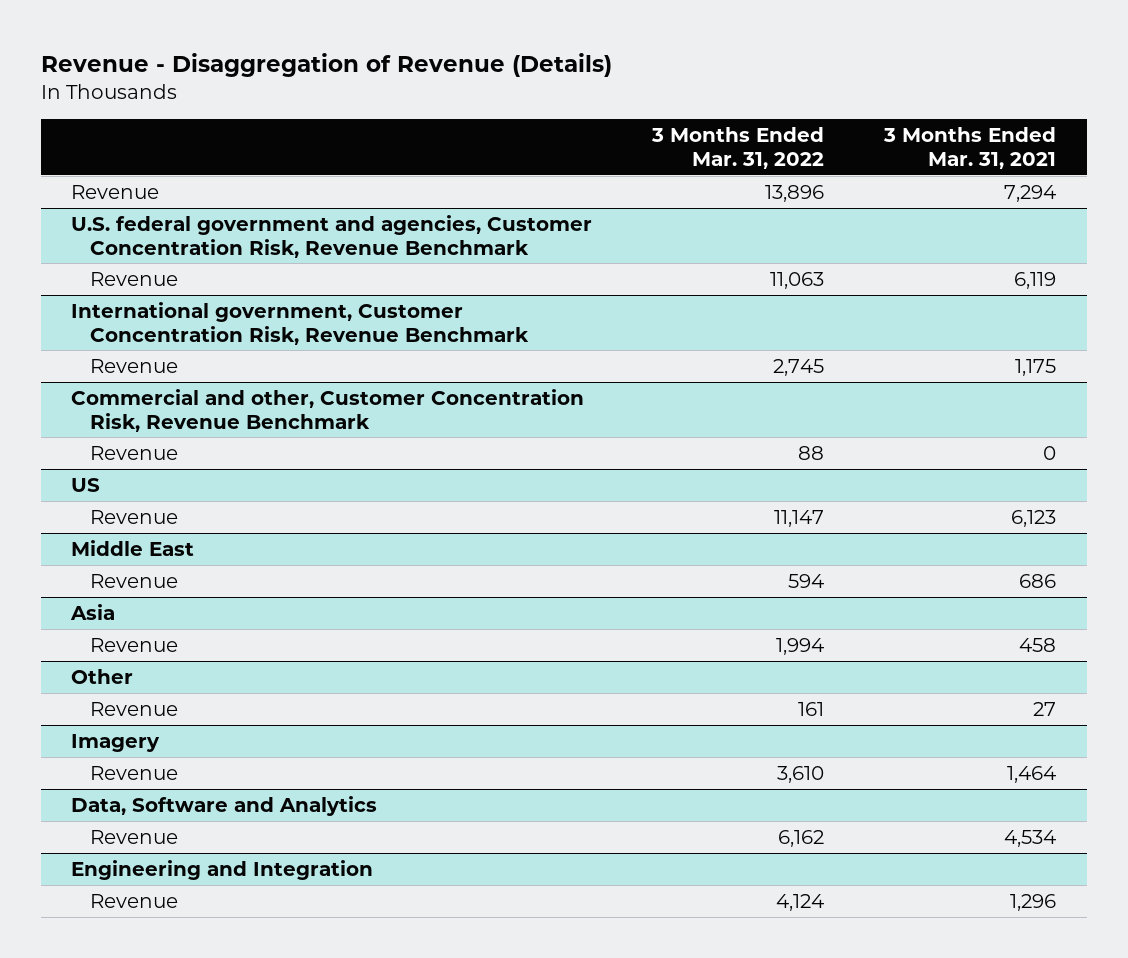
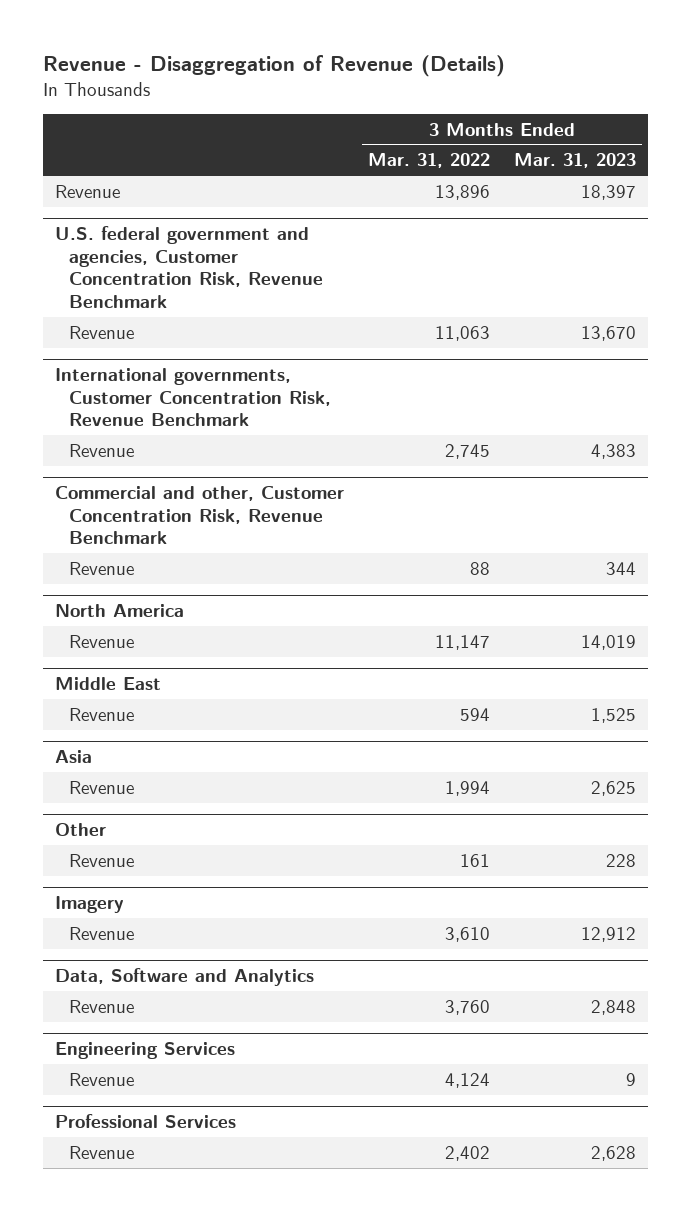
[883,127,1057,169] 3 Months Ended Mar. 31, 2021 -> none
none -> [513,153,636,169] Mar. 31, 2023
[71,301,529,345] International government, Customer Concentration Risk, Revenue Benchmark -> [54,368,331,427] International governments, Customer Concentration Risk, Revenue Benchmark
[71,477,101,492] US -> [54,604,184,618] North America
[71,859,374,880] Engineering and Integration -> none
[778,829,825,847] 6,162 -> [444,999,490,1015] 3,760
none -> [54,1042,235,1060] Engineering Services
none -> [54,1114,236,1129] Professional Services
none -> [68,1145,134,1159] Revenue

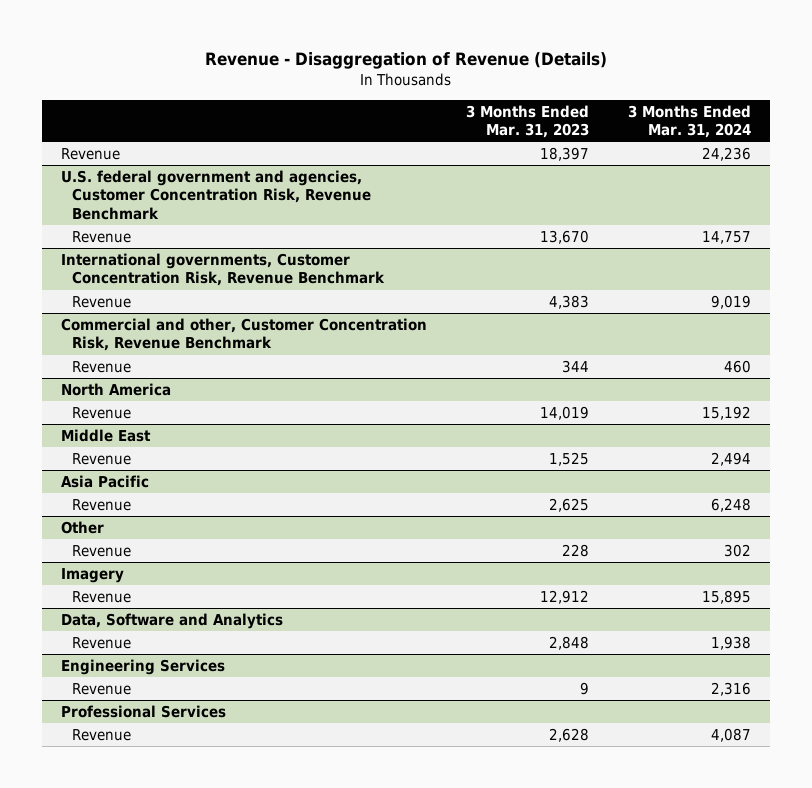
[367,153,490,169] Mar. 31, 2022 -> none
none -> [627,104,751,139] 3 Months Ended Mar. 31, 2024
[54,750,92,764] Asia -> [61,475,150,489] Asia Pacific

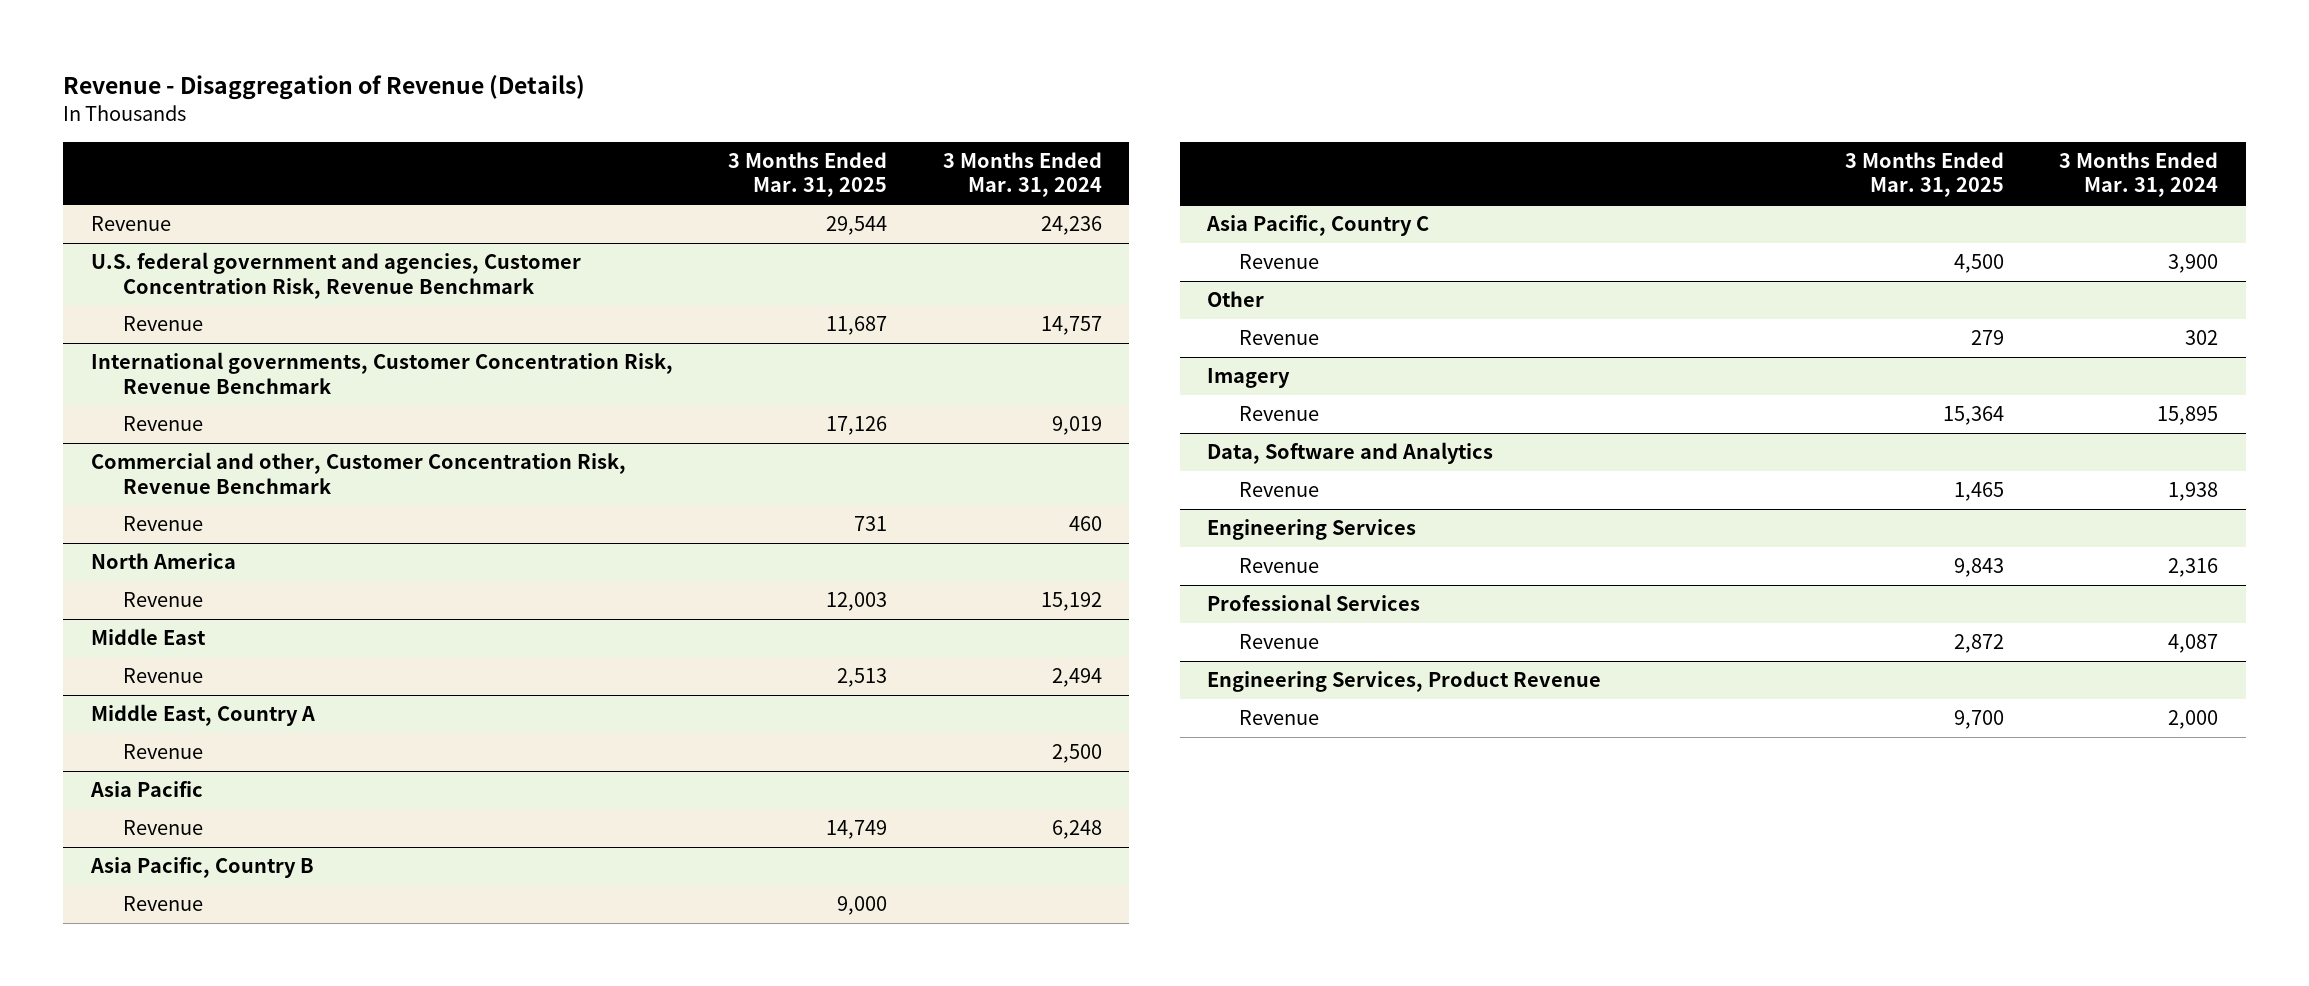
[465,104,589,139] 3 Months Ended Mar. 31, 2023 -> none
none -> [728,151,888,198] 3 Months Ended Mar. 31, 2025
none -> [90,704,315,727] Middle East, Country A
none -> [122,744,203,760] Revenue
none -> [89,857,314,879] Asia Pacific, Country B
none -> [122,896,203,912] Revenue
none -> [1206,215,1430,237] Asia Pacific, Country C
none -> [1239,254,1320,270] Revenue
none -> [1207,671,1602,693] Engineering Services, Product Revenue
none -> [1239,710,1320,726] Revenue

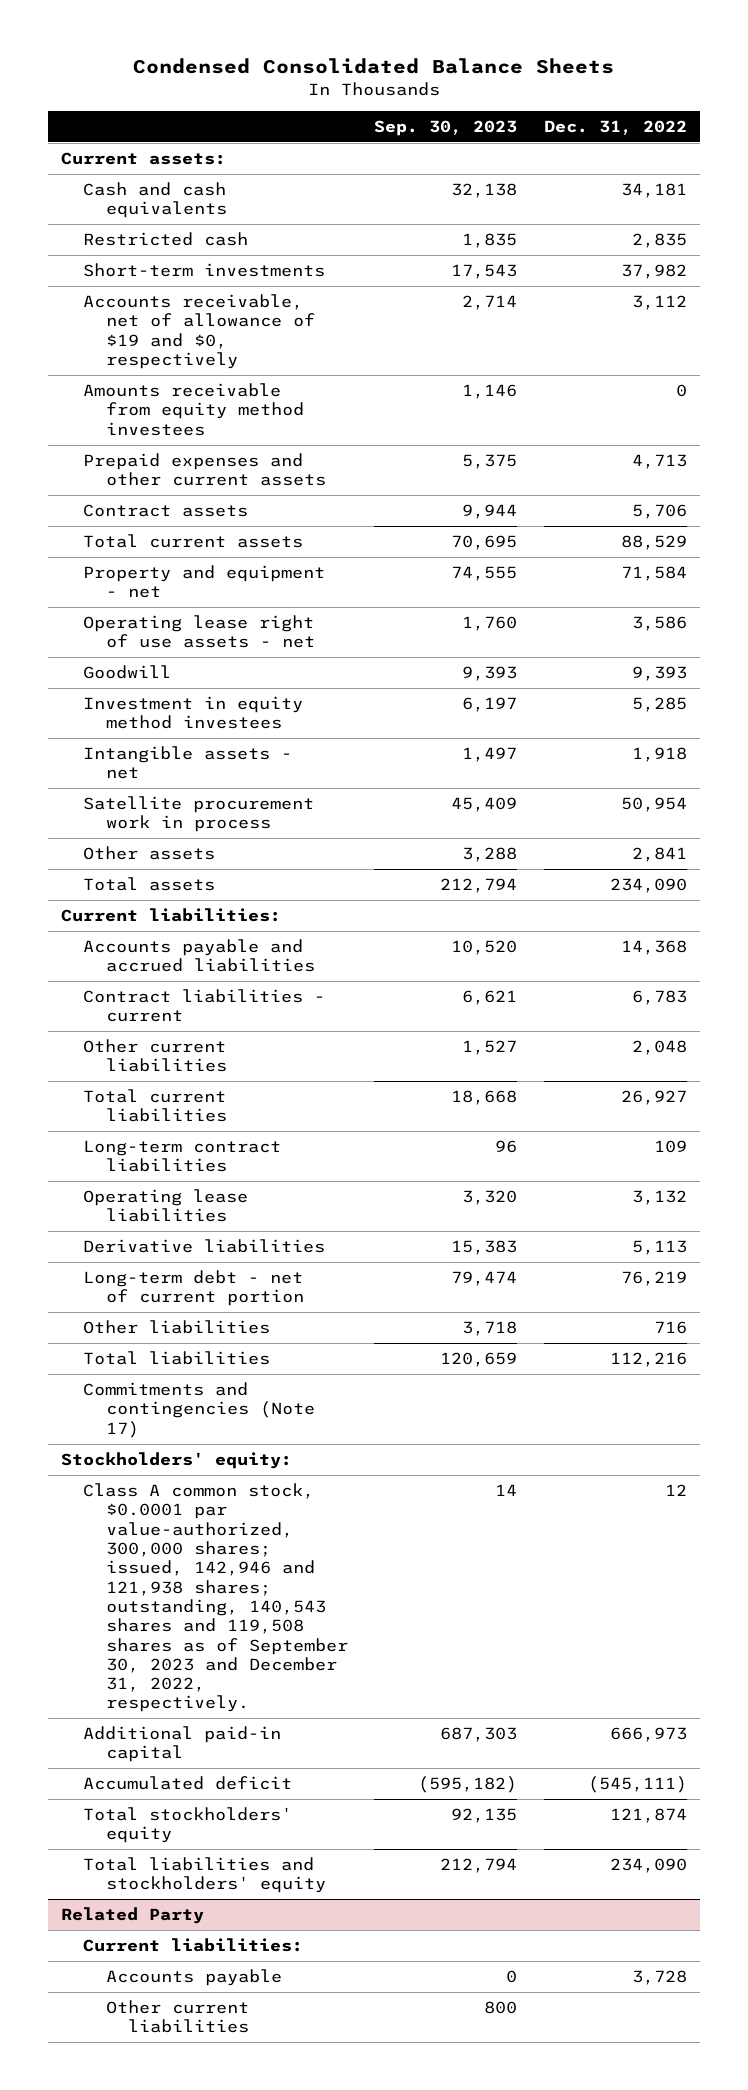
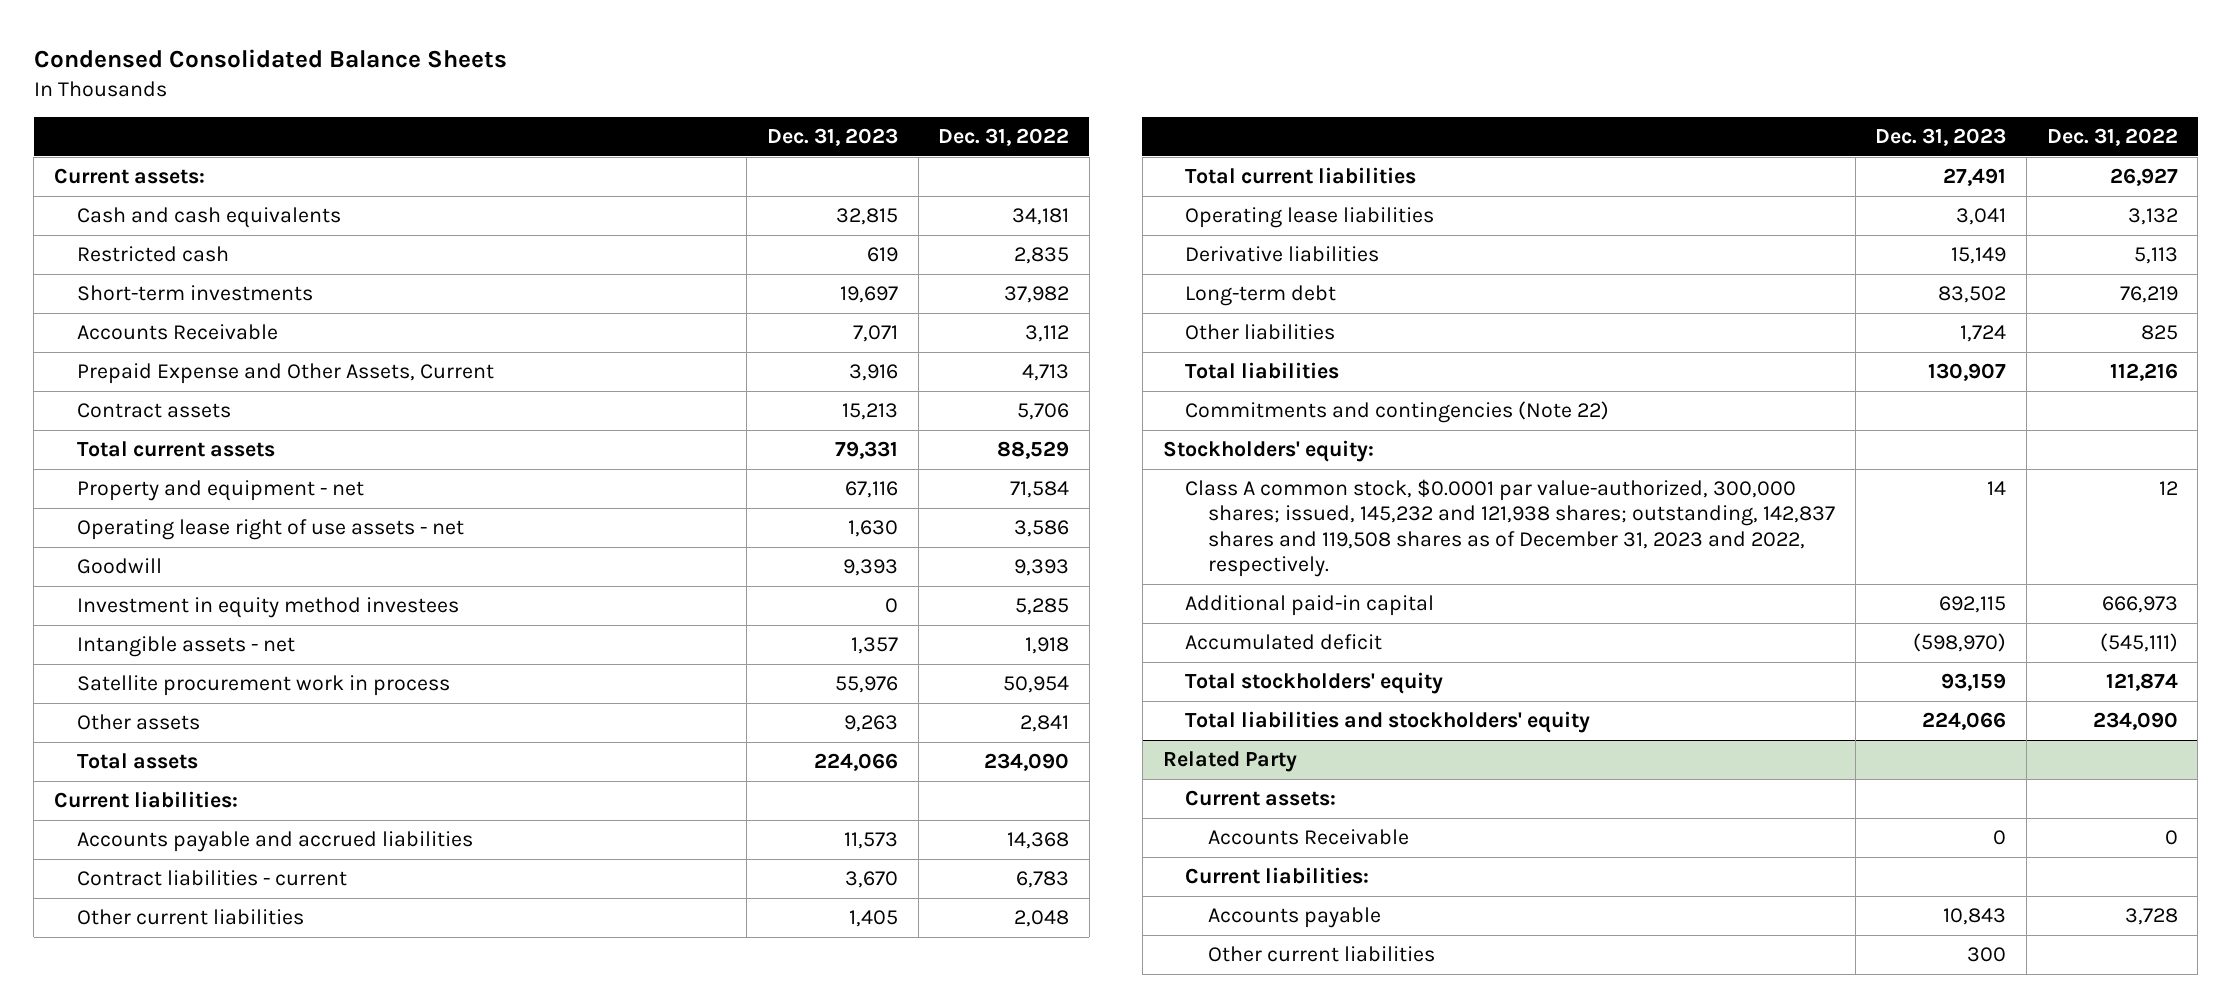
[374,120,518,137] Sep. 30, 2023 -> none
none -> [766,128,898,147] Dec. 31, 2023
[83,383,304,436] Amounts receivable from equity method investees -> none
[83,294,315,370] Accounts receivable, net of allowance of $19 and $0, respectively -> [76,324,278,341] Accounts Receivable
[83,453,326,487] Prepaid expenses and other current assets -> [76,363,494,385] Prepaid Expense and Other Assets, Current
[83,1140,282,1173] Long-term contract liabilities -> none
[83,1270,304,1307] Long-term debt - net of current portion -> [1185,285,1337,307] Long-term debt
[653,1321,687,1335] 716 -> [2140,325,2178,341] 825
[83,1382,315,1438] Commitments and contingencies (Note 17) -> [1185,401,1610,424] Commitments and contingencies (Note 22)
[83,1483,348,1713] Class A common stock, $0.0001 par value-authorized, 300,000 shares; issued, 142,946 and 121,938 shares; outstanding, 140,543 shares and 119,508 shares as of September 30, 2023 and December 31, 2022, respectively. -> [1185,479,1836,577] Class A common stock, $0.0001 par value-authorized, 300,000 shares; issued, 145,232 and 121,938 shares; outstanding, 142,837 shares and 119,508 shares as of December 31, 2023 and 2022, respectively.
none -> [1185,790,1337,807] Current assets:
none -> [1208,829,1410,846] Accounts Receivable

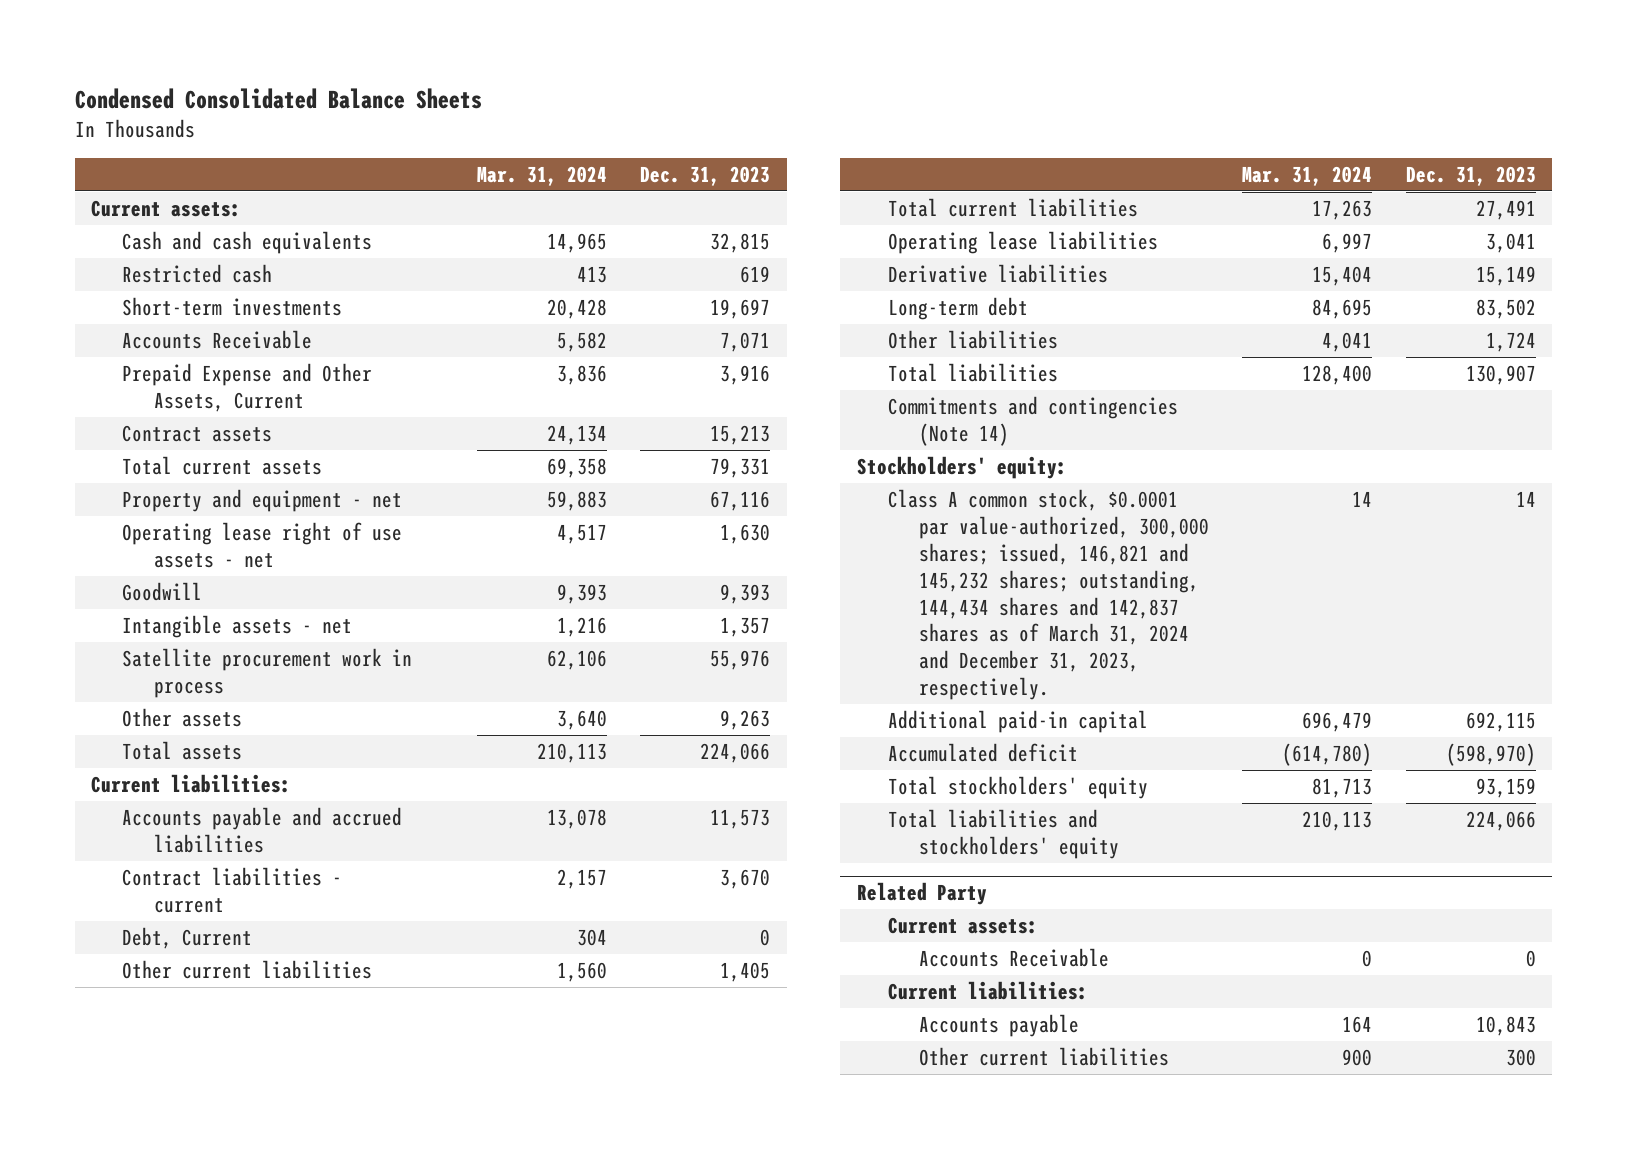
[938,128,1070,147] Dec. 31, 2022 -> none
none -> [476,165,607,186] Mar. 31, 2024
[76,597,459,619] Investment in equity method investees -> none
none -> [122,926,253,949] Debt, Current
[1185,401,1610,424] Commitments and contingencies (Note 22) -> [887,395,1178,446] Commitments and contingencies (Note 14)
[1185,479,1836,577] Class A common stock, $0.0001 par value-authorized, 300,000 shares; issued, 145,232 and 121,938 shares; outstanding, 142,837 shares and 119,508 shares as of December 31, 2023 and 2022, respectively. -> [887,488,1210,701] Class A common stock, $0.0001 par value-authorized, 300,000 shares; issued, 146,821 and 145,232 shares; outstanding, 144,434 shares and 142,837 shares as of March 31, 2024 and December 31, 2023, respectively.

